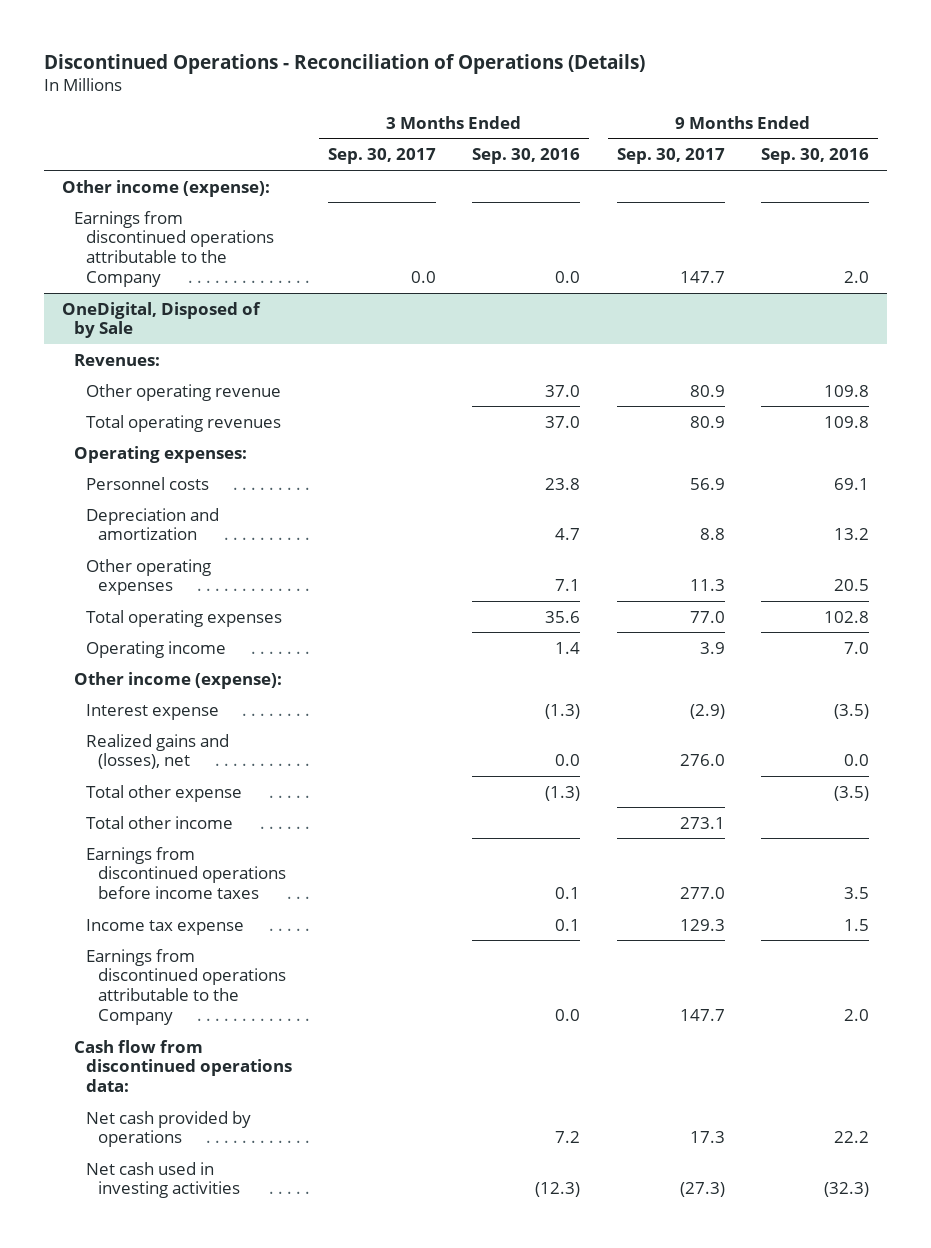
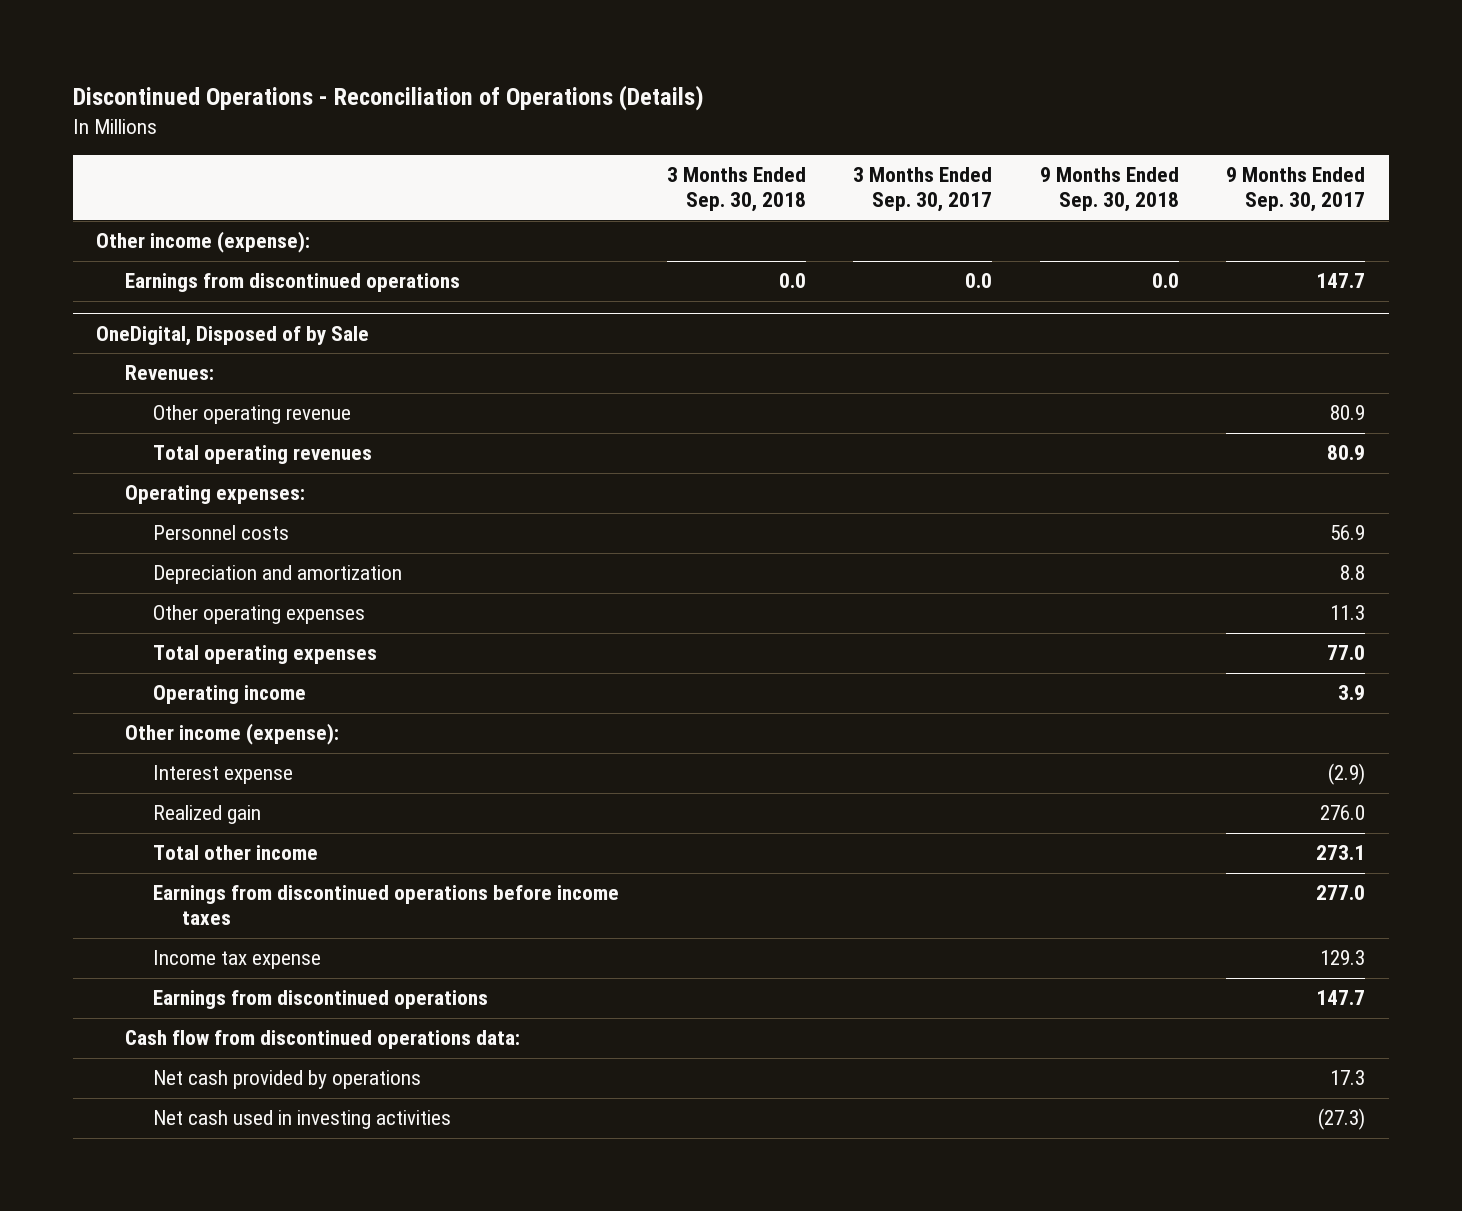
[472,148,581,165] Sep. 30, 2016 -> none
[760,148,869,165] Sep. 30, 2016 -> none
none -> [666,167,806,213] 3 Months Ended Sep. 30, 2018
none -> [1039,167,1179,213] 9 Months Ended Sep. 30, 2018
[73,210,274,287] Earnings from discontinued operations attributable to the Company -> [124,273,460,293] Earnings from discontinued operations
[85,784,242,802] Total other expense -> none
[85,733,229,770] Realized gains and (losses), net -> [153,805,262,825] Realized gain
[85,948,286,1025] Earnings from discontinued operations attributable to the Company -> [153,990,489,1010] Earnings from discontinued operations

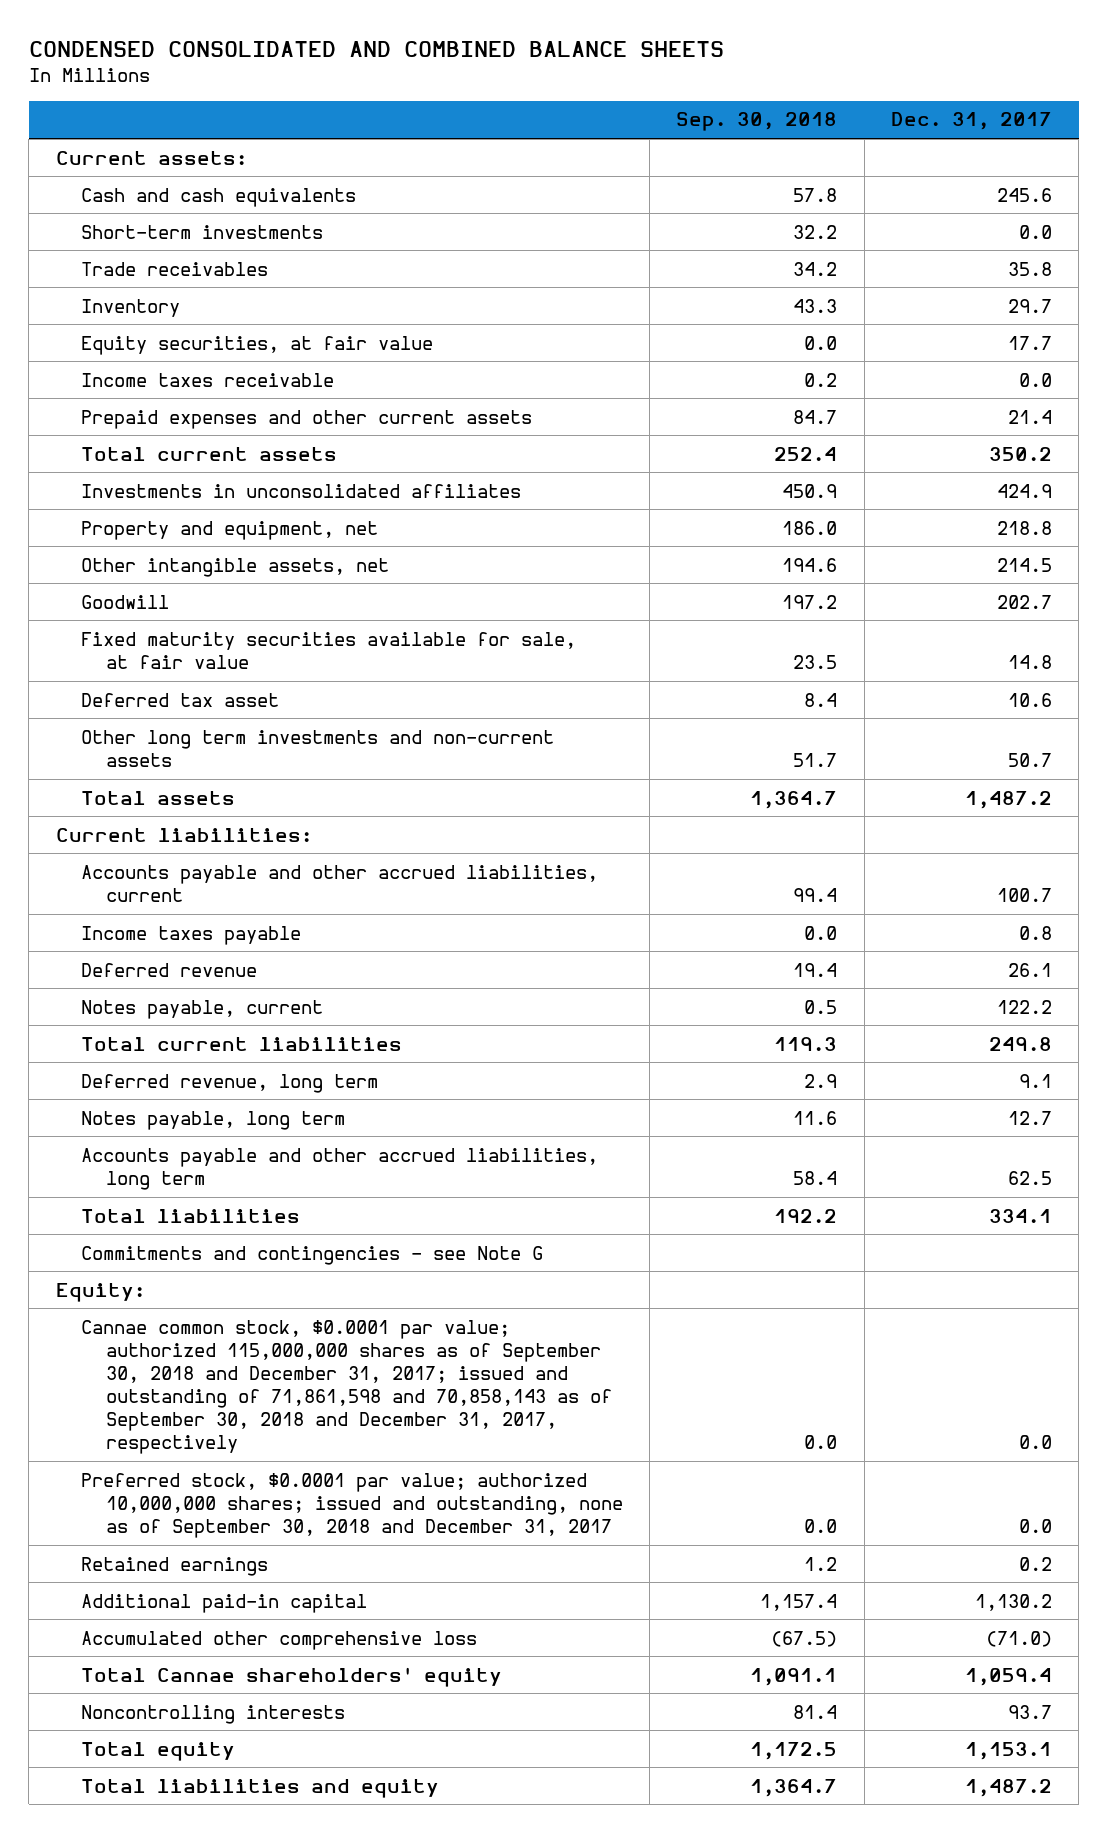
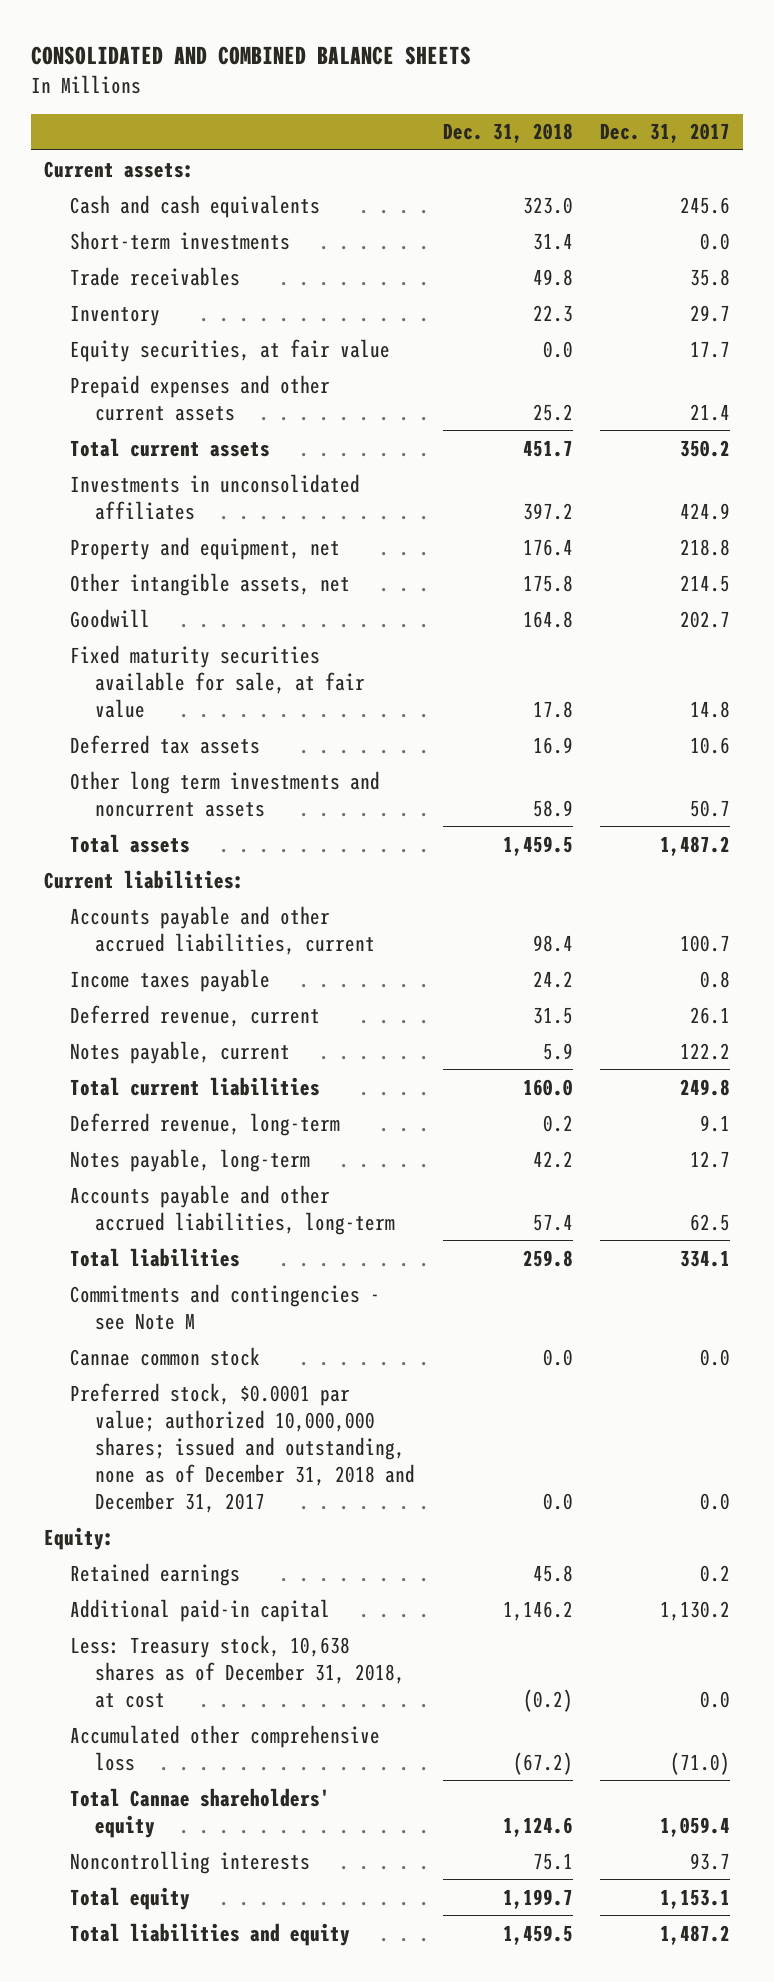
[28,41,724,58] CONDENSED CONSOLIDATED AND COMBINED BALANCE SHEETS -> [30,45,471,65] CONSOLIDATED AND COMBINED BALANCE SHEETS
[676,112,838,132] Sep. 30, 2018 -> none
none -> [442,123,573,144] Dec. 31, 2018
[80,372,334,387] Income taxes receivable -> none
[80,692,279,707] Deferred tax asset -> [69,734,260,754] Deferred tax assets
[80,729,554,767] Other long term investments and non-current assets -> [69,770,380,817] Other long term investments and noncurrent assets
[80,962,257,977] Deferred revenue -> [69,1004,320,1027] Deferred revenue, current
[80,1073,378,1093] Deferred revenue, long term -> [69,1112,340,1136] Deferred revenue, long-term
[80,1110,345,1130] Notes payable, long term -> [69,1148,310,1172] Notes payable, long-term
[80,1147,598,1190] Accounts payable and other accrued liabilities, long term -> [69,1184,396,1235] Accounts payable and other accrued liabilities, long-term
[80,1245,543,1265] Commitments and contingencies - see Note G -> [69,1283,380,1330] Commitments and contingencies - see Note M
none -> [69,1346,260,1366] Cannae common stock
none -> [69,1382,416,1513] Preferred stock, $0.0001 par value; authorized 10,000,000 shares; issued and outstanding, none as of December 31, 2018 and December 31, 2017
[80,1319,612,1455] Cannae common stock, $0.0001 par value; authorized 115,000,000 shares as of September 30, 2018 and December 31, 2017; issued and outstanding of 71,861,598 and 70,858,143 as of September 30, 2018 and December 31, 2017, respectively -> none
[80,1472,623,1538] Preferred stock, $0.0001 par value; authorized 10,000,000 shares; issued and outstanding, none as of September 30, 2018 and December 31, 2017 -> none
none -> [69,1634,406,1708] Less: Treasury stock, 10,638 shares as of December 31, 2018, at cost

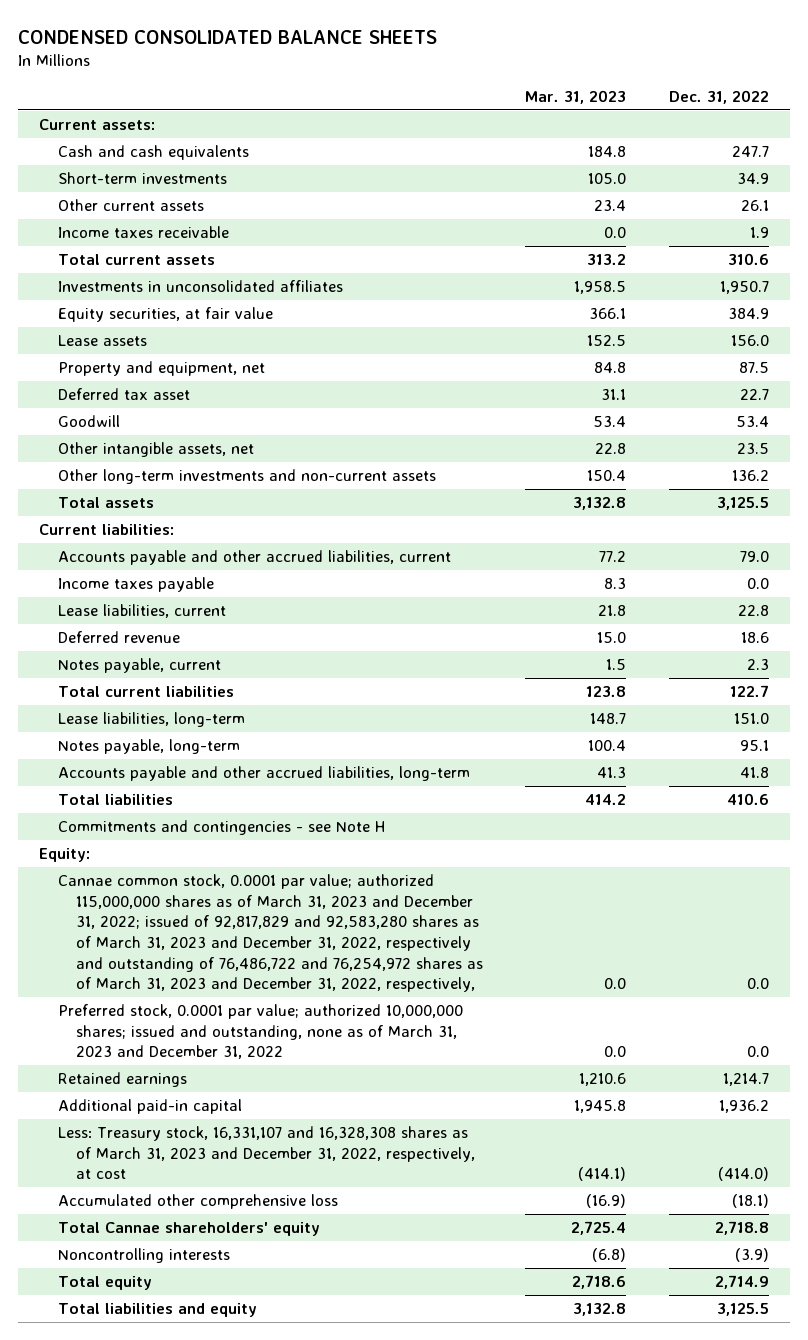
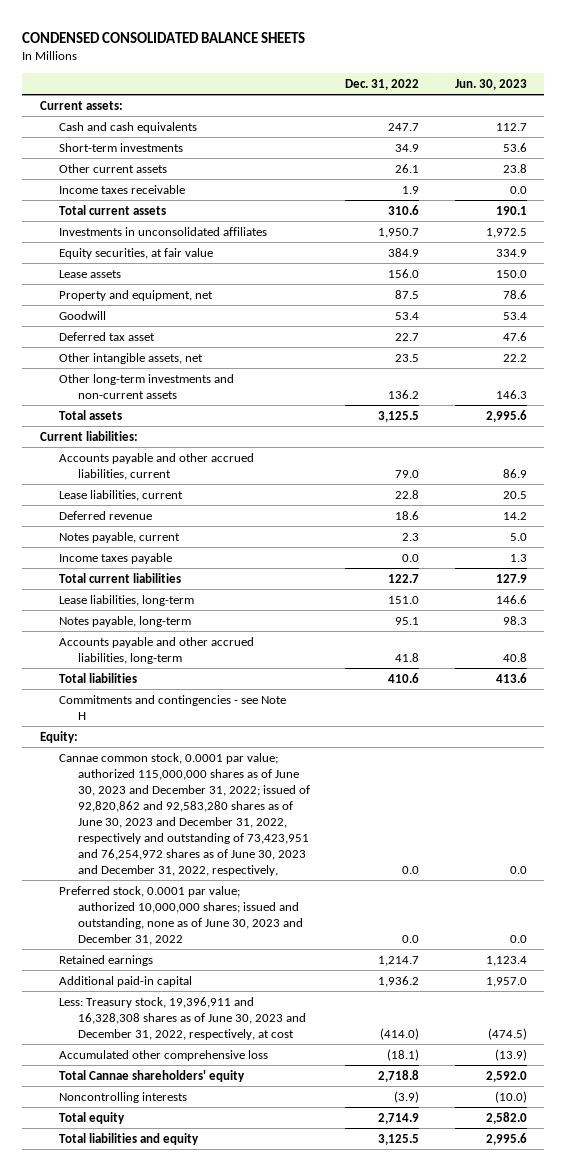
[525,90,627,105] Mar. 31, 2023 -> none
none -> [454,78,527,90] Jun. 30, 2023
[57,388,190,401] Deferred tax asset -> [59,331,156,341] Deferred tax asset
[57,577,214,593] Income taxes payable -> [59,552,173,564] Income taxes payable
[57,874,484,993] Cannae common stock, 0.0001 par value; authorized 115,000,000 shares as of March 31, 2023 and December 31, 2022; issued of 92,817,829 and 92,583,280 shares as of March 31, 2023 and December 31, 2022, respectively and outstanding of 76,486,722 and 76,254,972 shares as of March 31, 2023 and December 31, 2022, respectively, -> [59,752,311,877] Cannae common stock, 0.0001 par value; authorized 115,000,000 shares as of June 30, 2023 and December 31, 2022; issued of 92,820,862 and 92,583,280 shares as of June 30, 2023 and December 31, 2022, respectively and outstanding of 73,423,951 and 76,254,972 shares as of June 30, 2023 and December 31, 2022, respectively,
[57,1004,463,1060] Preferred stock, 0.0001 par value; authorized 10,000,000 shares; issued and outstanding, none as of March 31, 2023 and December 31, 2022 -> [59,885,304,945] Preferred stock, 0.0001 par value; authorized 10,000,000 shares; issued and outstanding, none as of June 30, 2023 and December 31, 2022
[57,1126,476,1180] Less: Treasury stock, 16,331,107 and 16,328,308 shares as of March 31, 2023 and December 31, 2022, respectively, at cost -> [59,996,307,1040] Less: Treasury stock, 19,396,911 and 16,328,308 shares as of June 30, 2023 and December 31, 2022, respectively, at cost

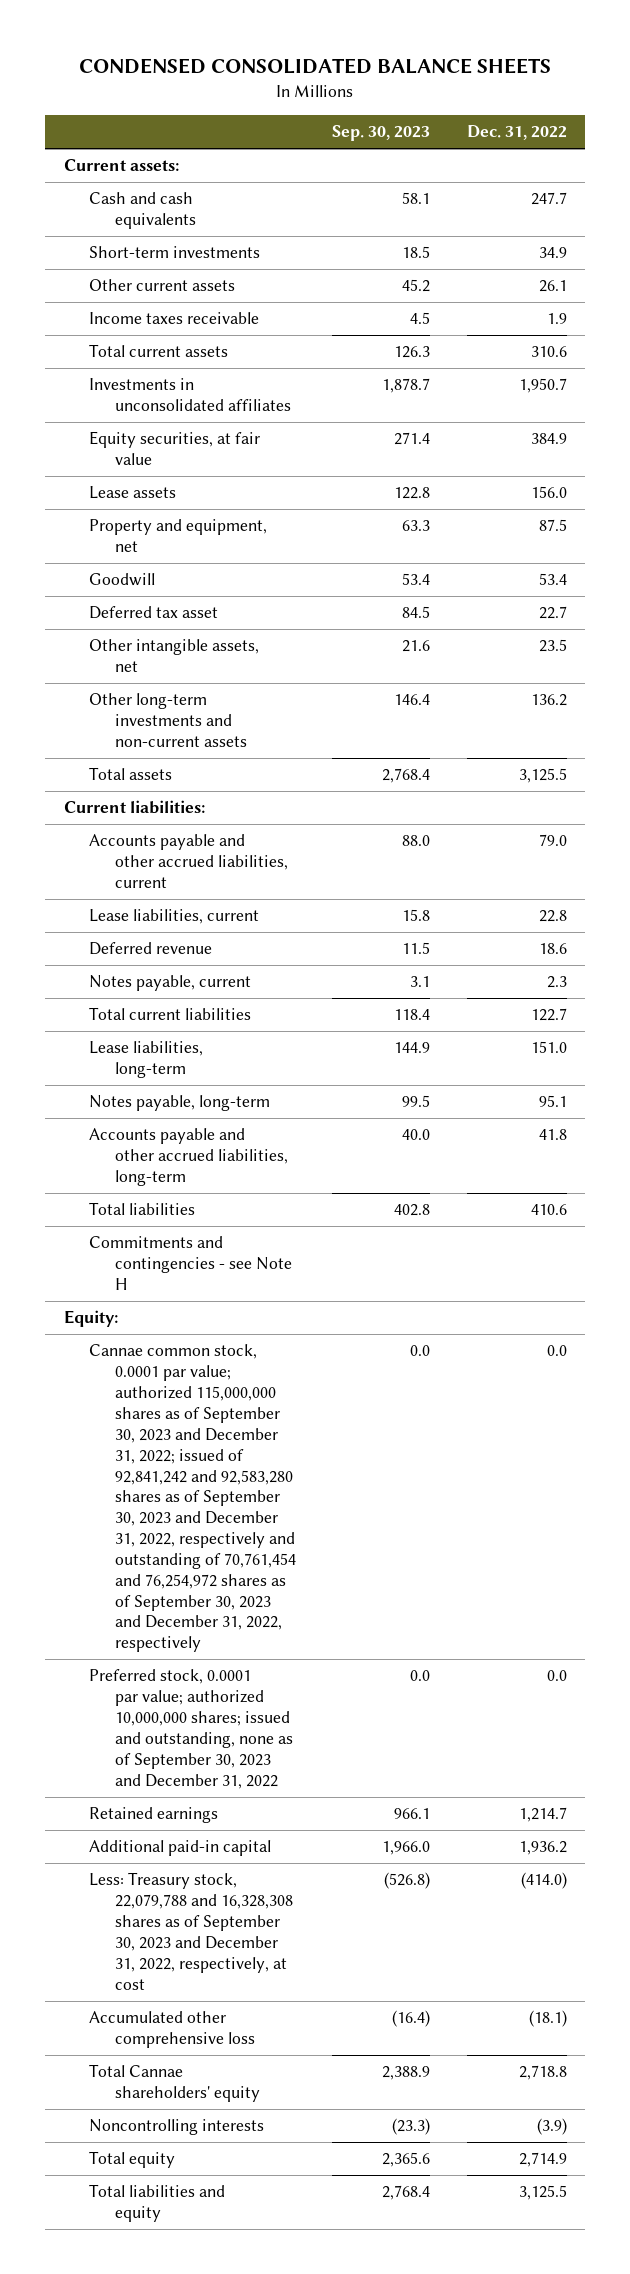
[454,78,527,90] Jun. 30, 2023 -> none
none -> [332,125,431,142] Sep. 30, 2023
[59,552,173,564] Income taxes payable -> none
[59,752,311,877] Cannae common stock, 0.0001 par value; authorized 115,000,000 shares as of June 30, 2023 and December 31, 2022; issued of 92,820,862 and 92,583,280 shares as of June 30, 2023 and December 31, 2022, respectively and outstanding of 73,423,951 and 76,254,972 shares as of June 30, 2023 and December 31, 2022, respectively, -> [89,1344,297,1653] Cannae common stock, 0.0001 par value; authorized 115,000,000 shares as of September 30, 2023 and December 31, 2022; issued of 92,841,242 and 92,583,280 shares as of September 30, 2023 and December 31, 2022, respectively and outstanding of 70,761,454 and 76,254,972 shares as of September 30, 2023 and December 31, 2022, respectively
[59,885,304,945] Preferred stock, 0.0001 par value; authorized 10,000,000 shares; issued and outstanding, none as of June 30, 2023 and December 31, 2022 -> [89,1669,294,1789] Preferred stock, 0.0001 par value; authorized 10,000,000 shares; issued and outstanding, none as of September 30, 2023 and December 31, 2022
[59,996,307,1040] Less: Treasury stock, 19,396,911 and 16,328,308 shares as of June 30, 2023 and December 31, 2022, respectively, at cost -> [89,1872,294,1990] Less: Treasury stock, 22,079,788 and 16,328,308 shares as of September 30, 2023 and December 31, 2022, respectively, at cost

